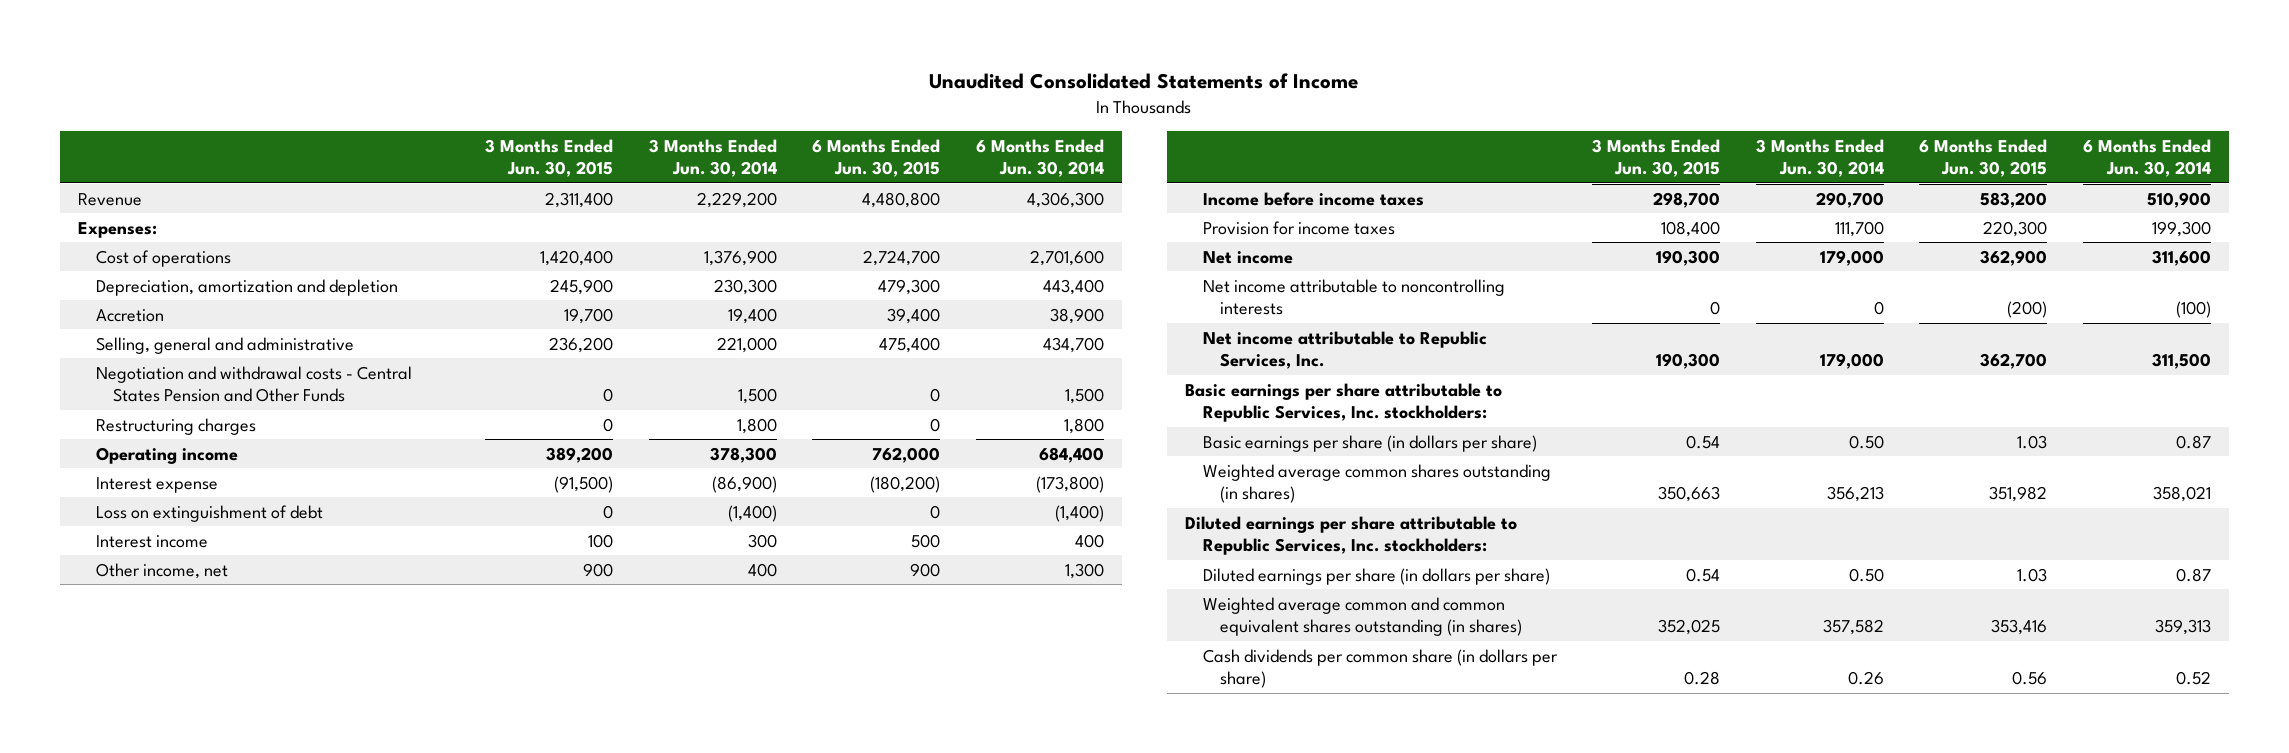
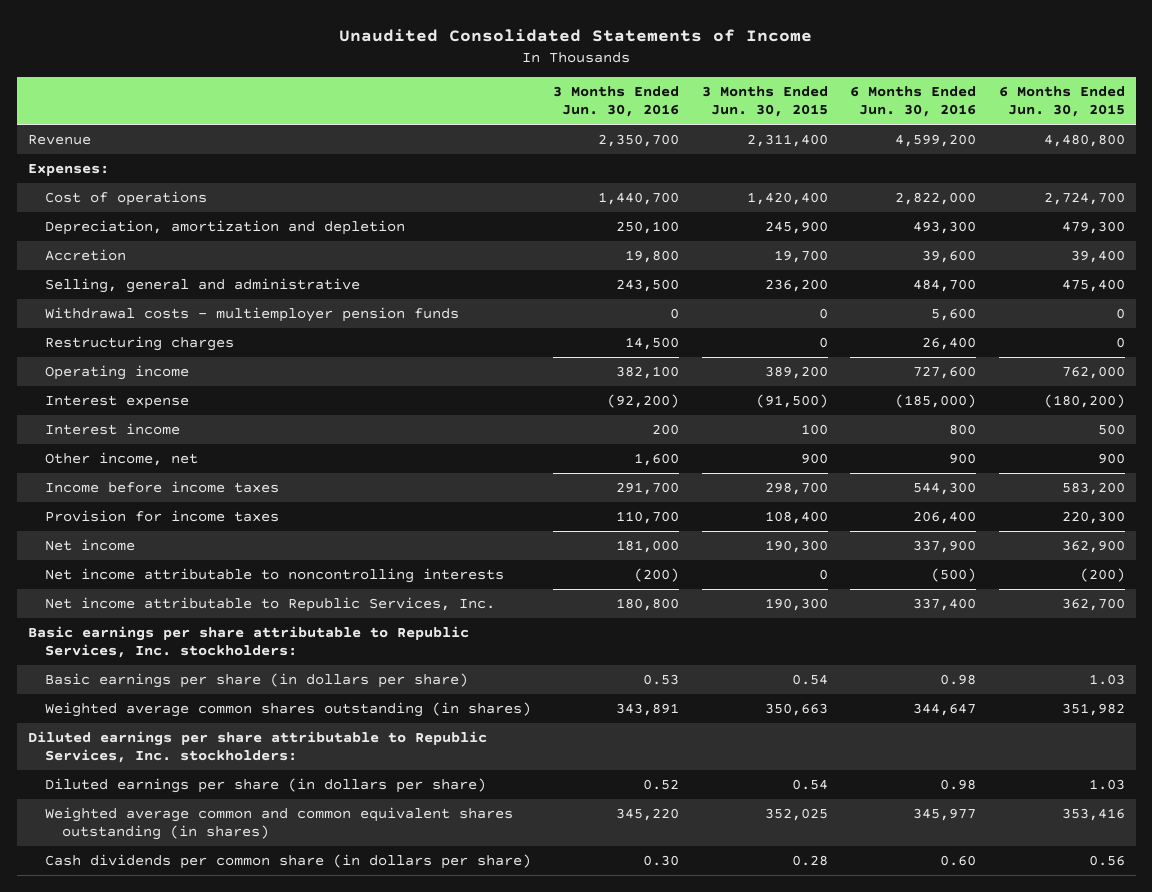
[648,138,777,178] 3 Months Ended Jun. 30, 2014 -> none
[975,138,1104,178] 6 Months Ended Jun. 30, 2014 -> none
none -> [553,86,680,118] 3 Months Ended Jun. 30, 2016
none -> [850,86,977,118] 6 Months Ended Jun. 30, 2016
[95,365,412,403] Negotiation and withdrawal costs - Central States Pension and Other Funds -> [44,307,459,323] Withdrawal costs - multiemployer pension funds
[95,504,323,522] Loss on extinguishment of debt -> none

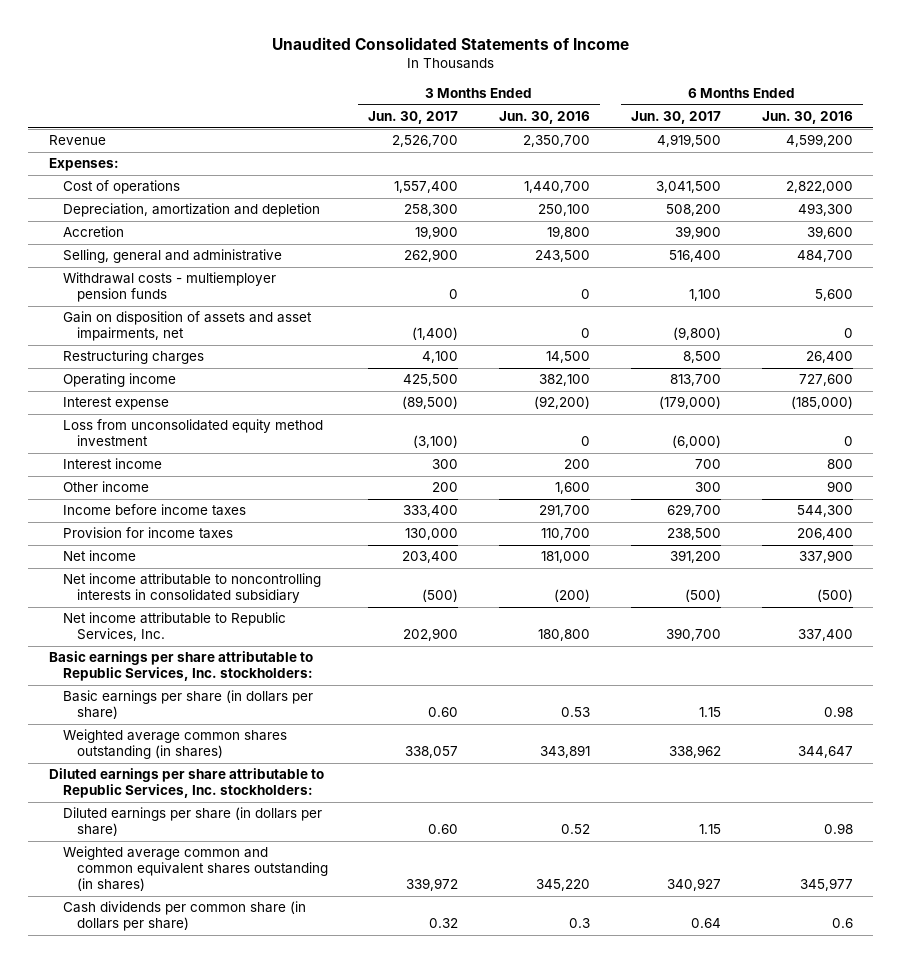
[701,86,828,118] 3 Months Ended Jun. 30, 2015 -> none
[998,86,1125,118] 6 Months Ended Jun. 30, 2015 -> none
none -> [368,111,459,125] Jun. 30, 2017
none -> [631,111,722,125] Jun. 30, 2017
none -> [62,311,312,342] Gain on disposition of assets and asset impairments, net
none -> [62,419,323,447] Loss from unconsolidated equity method investment
[44,452,198,467] Other income, net -> [62,481,149,493] Other income
[44,568,504,584] Net income attributable to noncontrolling interests -> [62,573,321,604] Net income attributable to noncontrolling interests in consolidated subsidiary
[643,855,680,867] 0.30 -> [569,918,591,929] 0.3
[940,855,977,867] 0.60 -> [832,918,854,929] 0.6

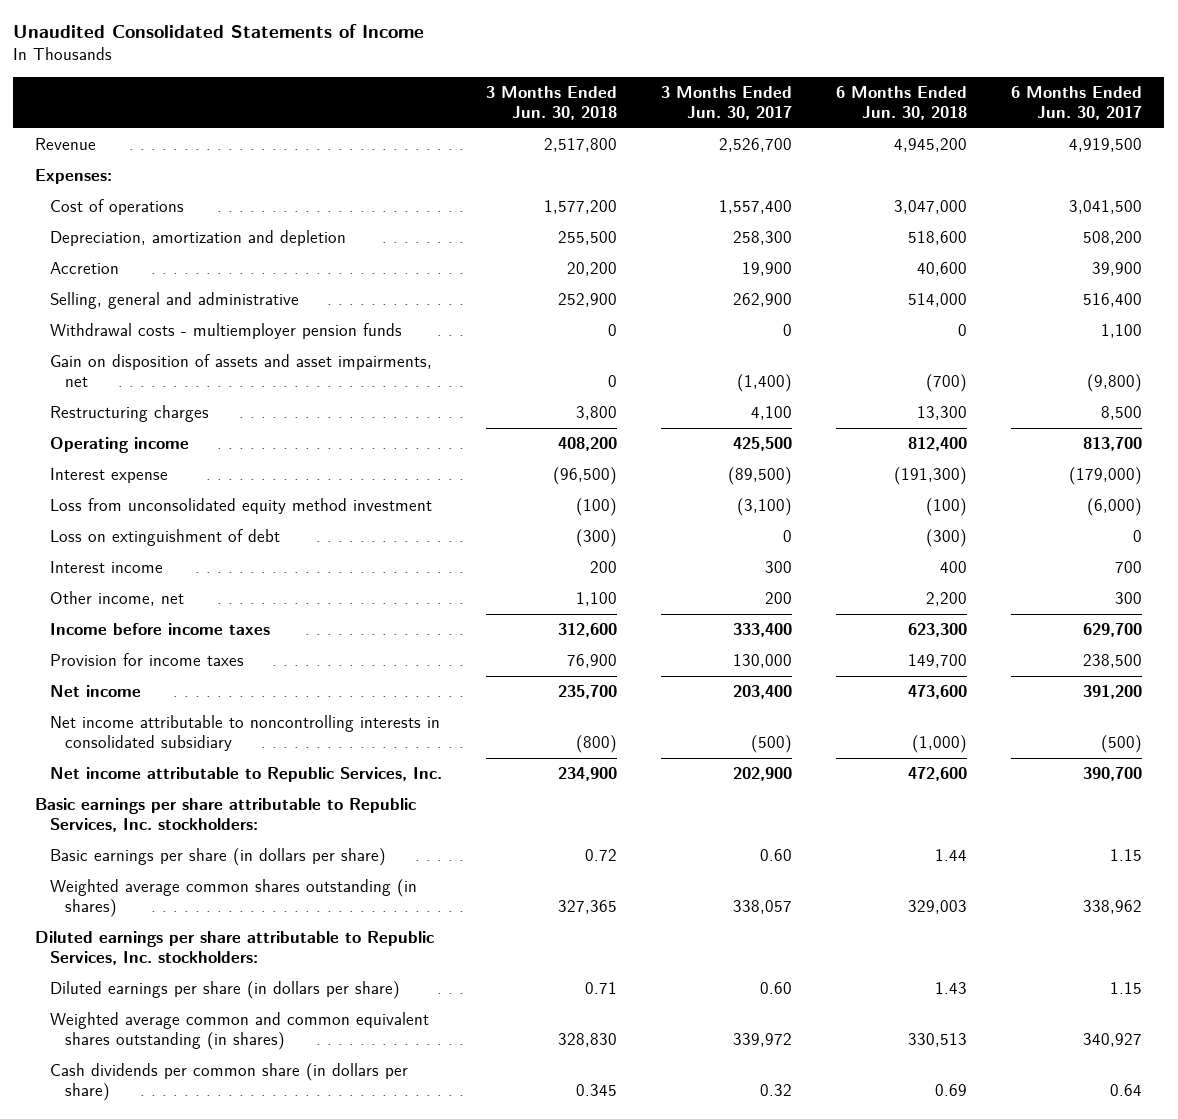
[499,111,591,125] Jun. 30, 2016 -> none
[762,111,854,125] Jun. 30, 2016 -> none
none -> [485,86,617,120] 3 Months Ended Jun. 30, 2018
none -> [836,86,968,120] 6 Months Ended Jun. 30, 2018
none -> [49,529,280,547] Loss on extinguishment of debt
[62,481,149,493] Other income -> [49,591,184,607] Other income, net

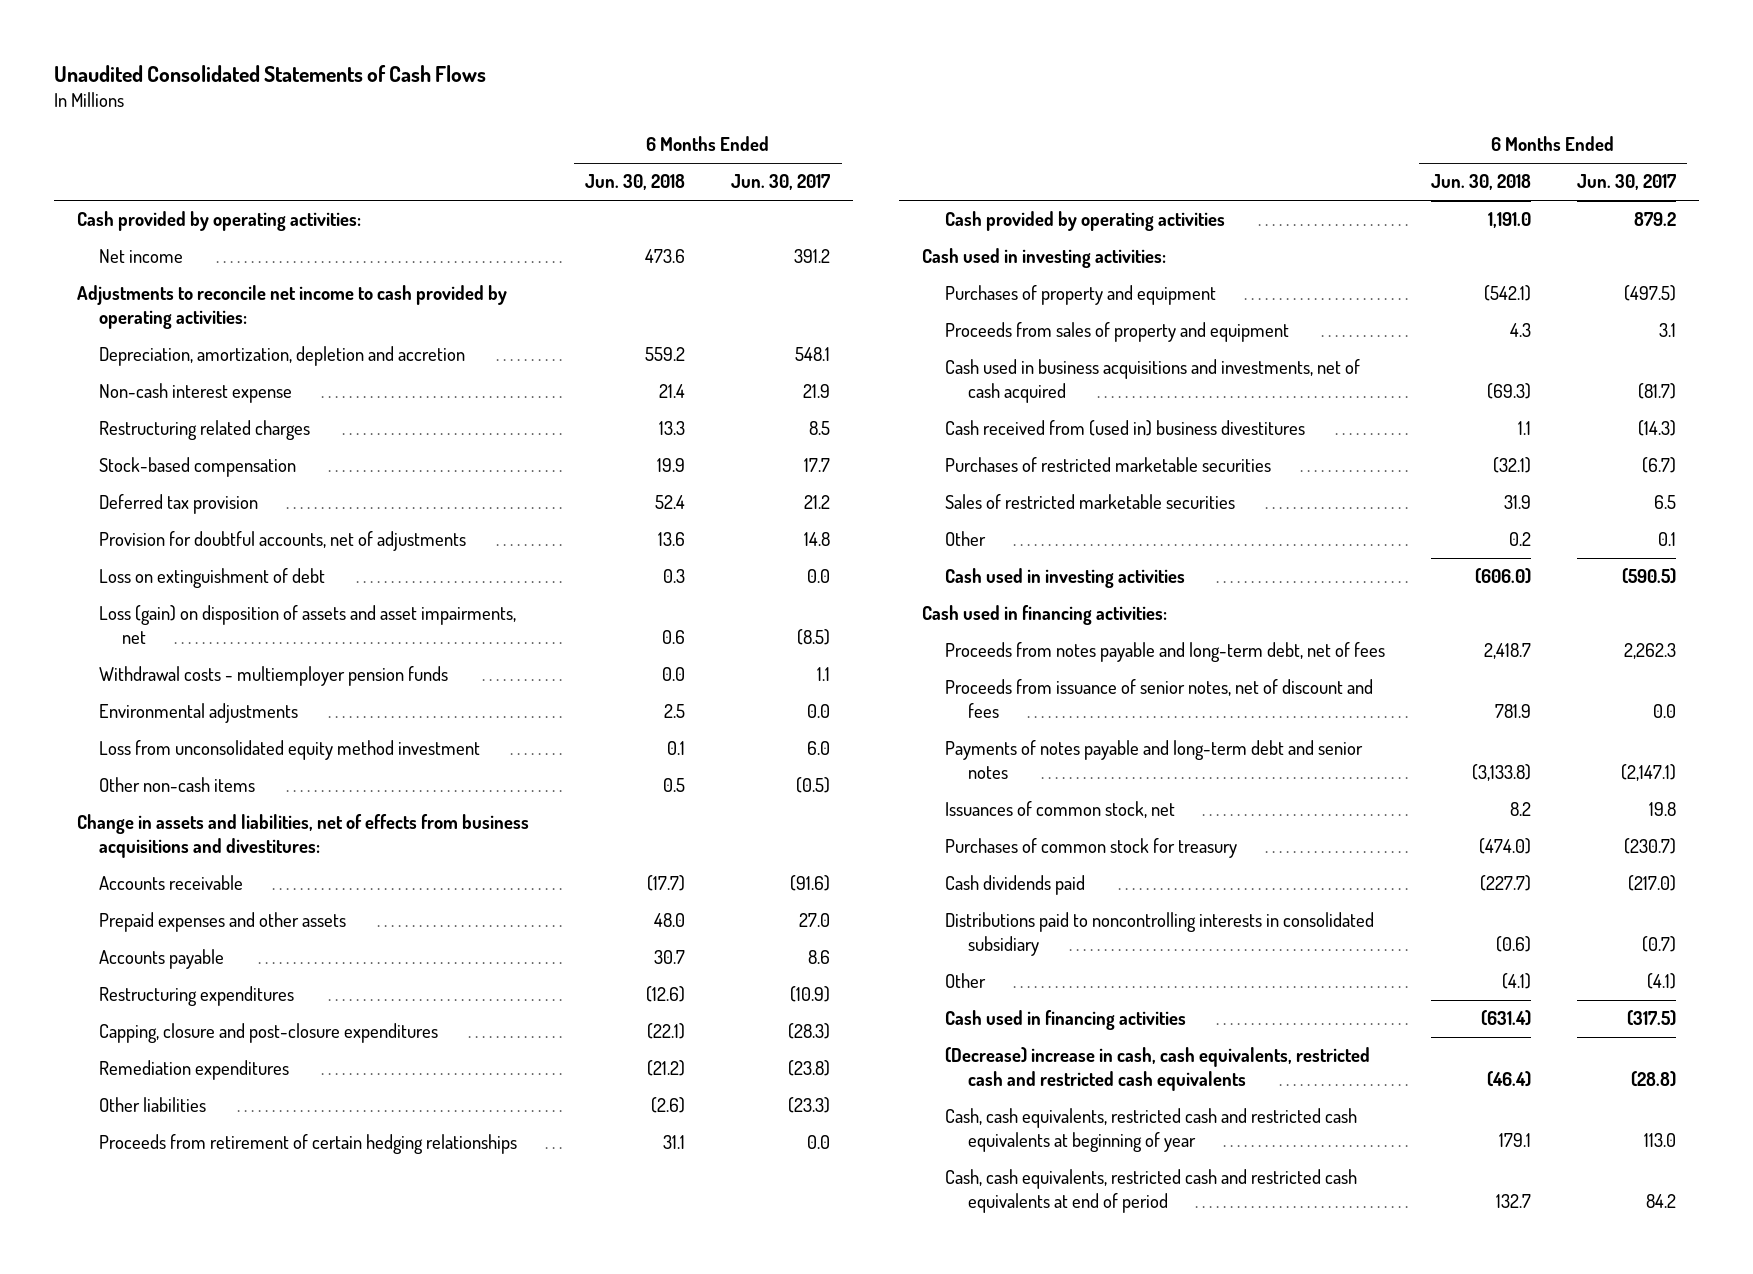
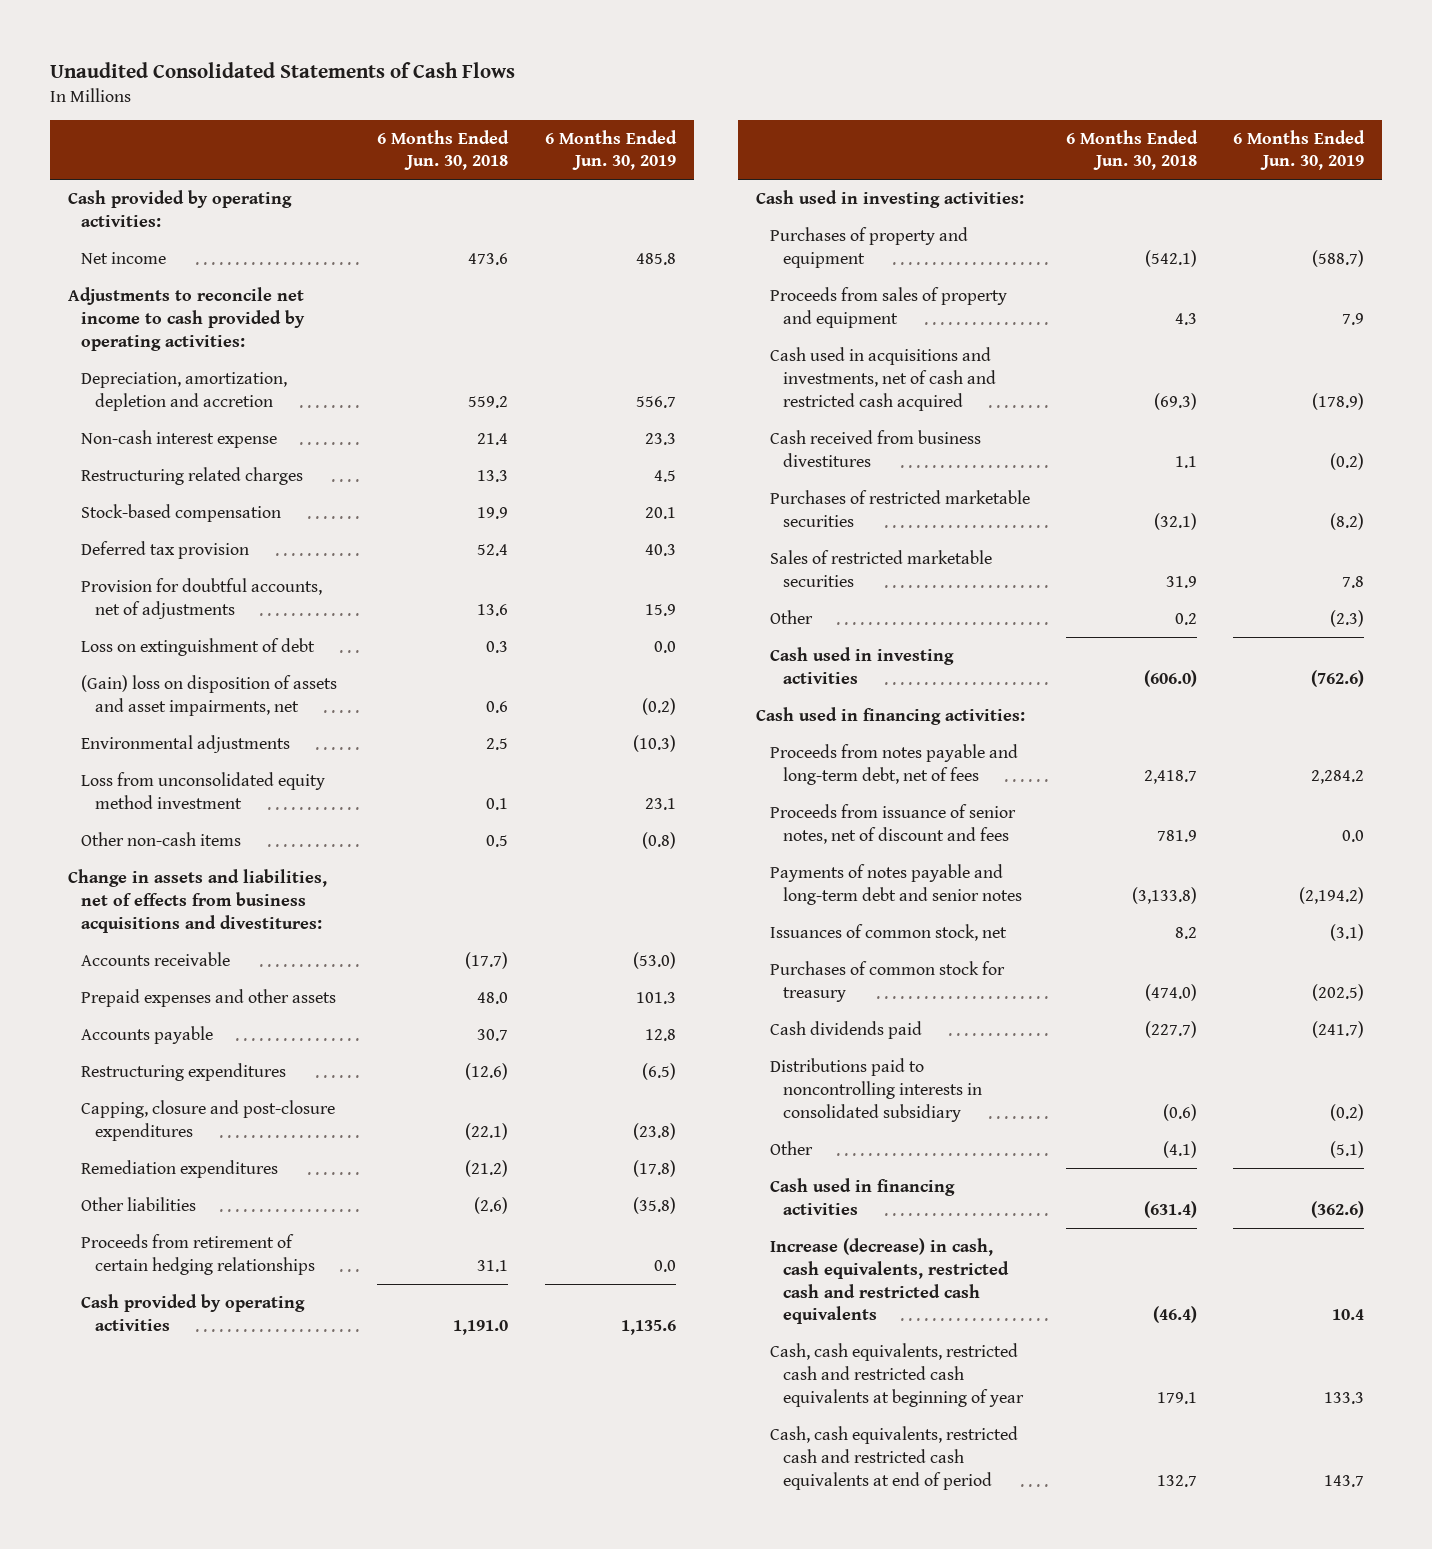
[731,174,831,191] Jun. 30, 2017 -> none
none -> [544,129,677,171] 6 Months Ended Jun. 30, 2019
[99,666,449,687] Withdrawal costs - multiemployer pension funds -> none
[99,605,517,644] Loss (gain) on disposition of assets and asset impairments, net -> [81,675,338,716] (Gain) loss on disposition of assets and asset impairments, net
[945,359,1361,403] Cash used in business acquisitions and investments, net of cash acquired -> [769,347,997,411] Cash used in acquisitions and investments, net of cash and restricted cash acquired
[945,420,1306,437] Cash received from (used in) business divestitures -> [769,430,981,467] Cash received from business divestitures
[945,1047,1371,1091] (Decrease) increase in cash, cash equivalents, restricted cash and restricted cash equivalents -> [769,1238,1010,1325] Increase (decrease) in cash, cash equivalents, restricted cash and restricted cash equivalents

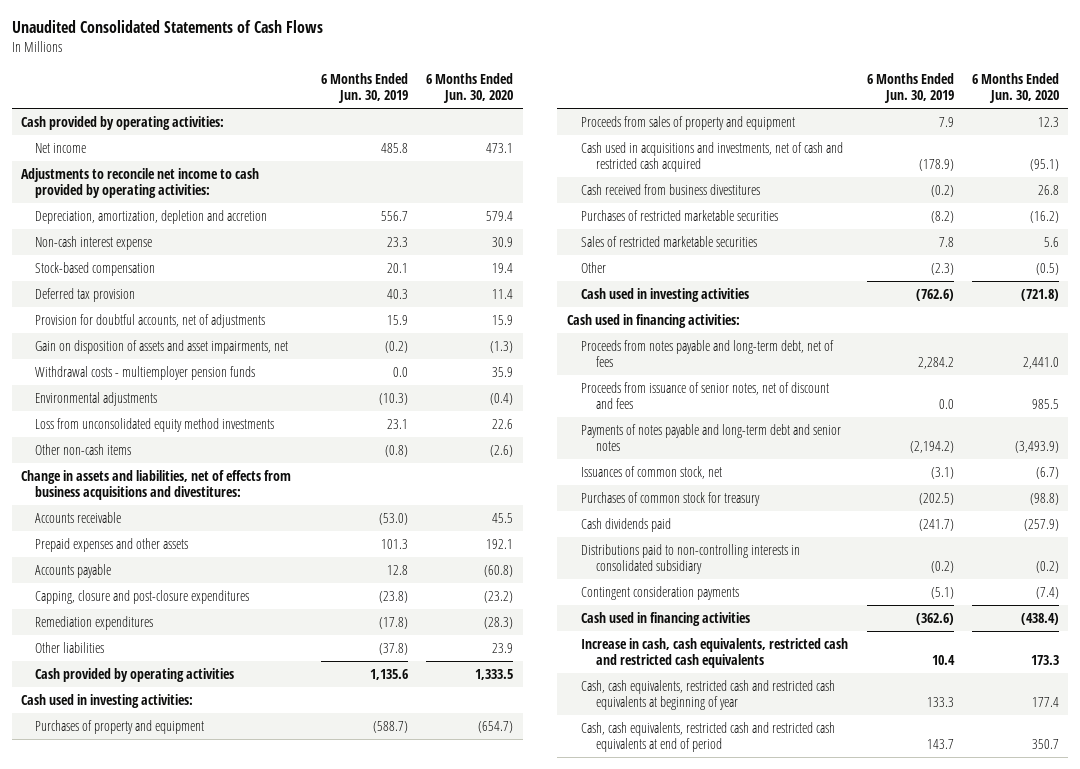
[377,129,510,171] 6 Months Ended Jun. 30, 2018 -> none
none -> [426,72,514,104] 6 Months Ended Jun. 30, 2020
[81,467,304,486] Restructuring related charges -> none
[81,638,316,657] Loss on extinguishment of debt -> none
[81,675,338,716] (Gain) loss on disposition of assets and asset impairments, net -> [35,339,289,354] Gain on disposition of assets and asset impairments, net
none -> [35,365,256,380] Withdrawal costs - multiemployer pension funds
[81,772,326,809] Loss from unconsolidated equity method investment -> [35,417,275,432] Loss from unconsolidated equity method investments
[81,1063,287,1082] Restructuring expenditures -> none
[81,1234,315,1275] Proceeds from retirement of certain hedging relationships -> none
[632,1197,676,1215] (35.8) -> [378,642,408,655] (37.8)
[769,1058,983,1122] Distributions paid to noncontrolling interests in consolidated subsidiary -> [581,543,801,575] Distributions paid to non-controlling interests in consolidated subsidiary
[769,1141,813,1156] Other -> [581,585,740,600] Contingent consideration payments
[769,1238,1010,1325] Increase (decrease) in cash, cash equivalents, restricted cash and restricted cash equivalents -> [581,637,849,669] Increase in cash, cash equivalents, restricted cash and restricted cash equivalents

